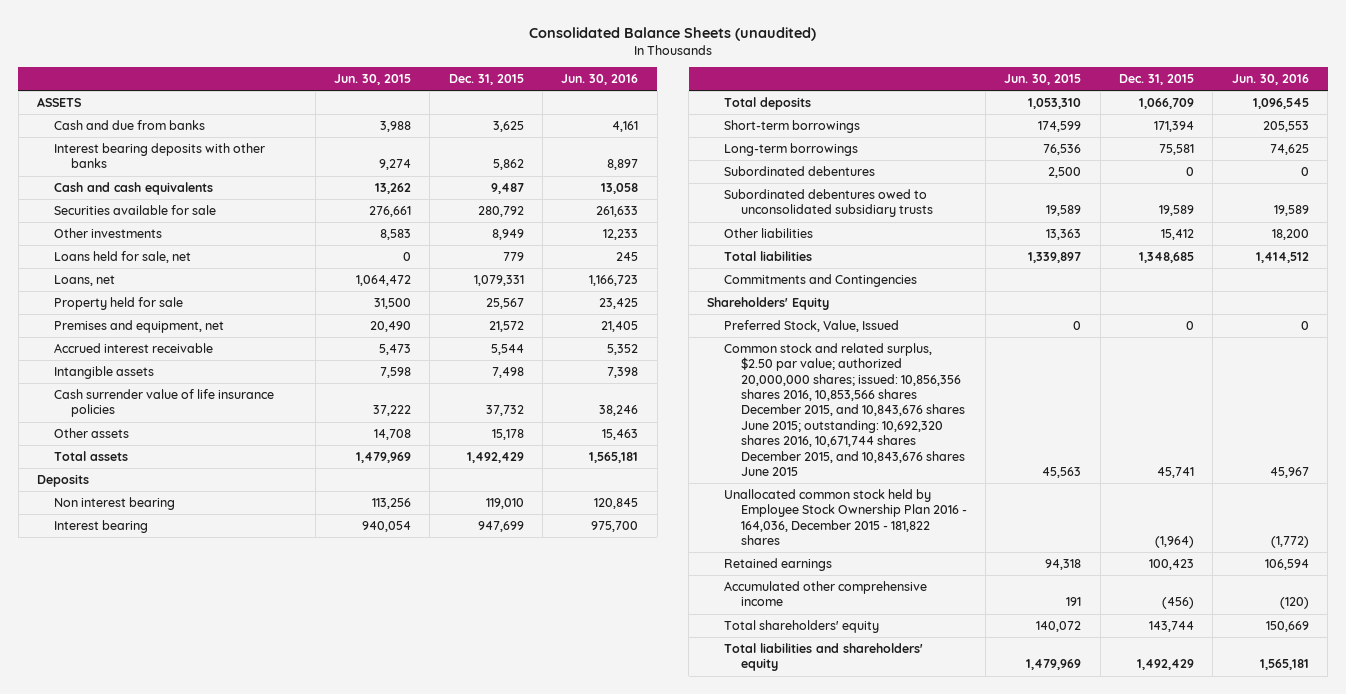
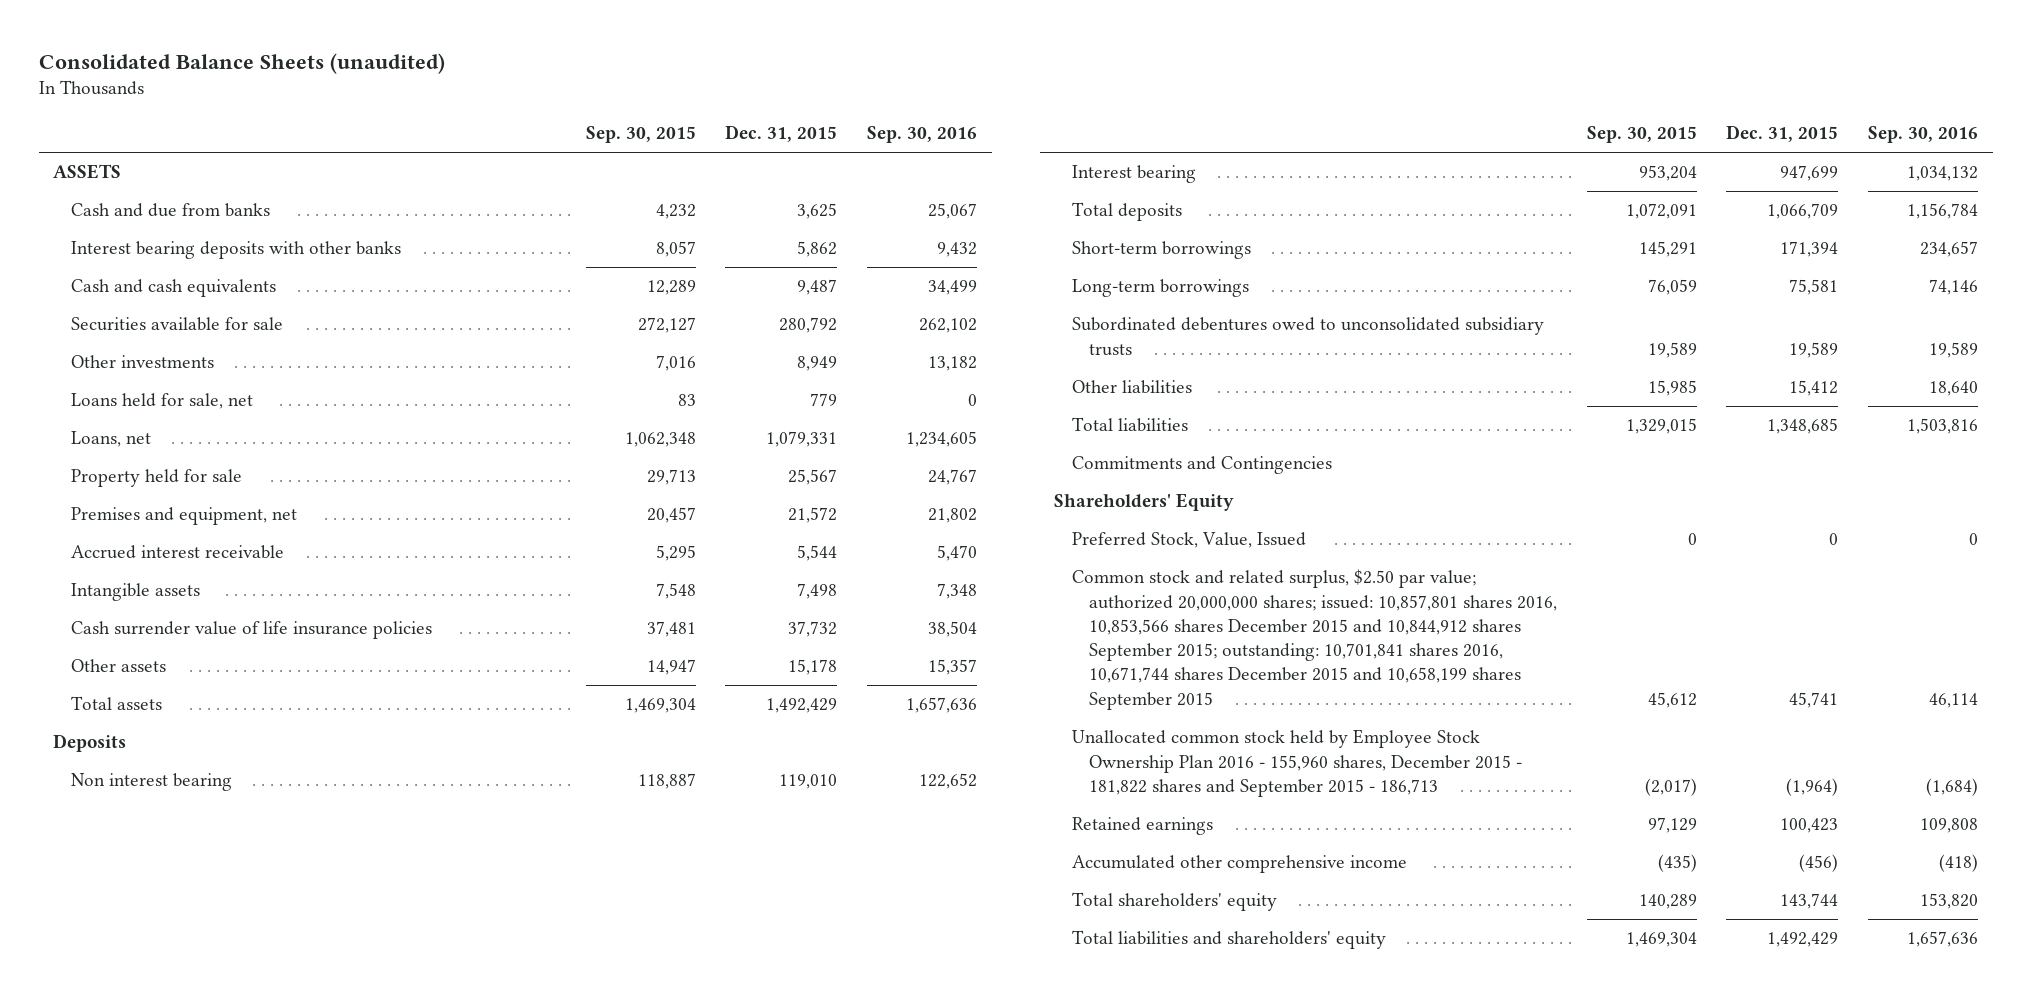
[334,74,412,86] Jun. 30, 2015 -> none
[561,74,639,86] Jun. 30, 2016 -> none
none -> [585,126,696,144] Sep. 30, 2015
none -> [866,126,977,144] Sep. 30, 2016
[724,166,876,177] Subordinated debentures -> none
[724,343,965,476] Common stock and related surplus, $2.50 par value; authorized 20,000,000 shares; issued: 10,856,356 shares 2016, 10,853,566 shares December 2015, and 10,843,676 shares June 2015; outstanding: 10,692,320 shares 2016, 10,671,744 shares December 2015, and 10,843,676 shares June 2015 -> [1071,569,1558,710] Common stock and related surplus, $2.50 par value; authorized 20,000,000 shares; issued: 10,857,801 shares 2016, 10,853,566 shares December 2015 and 10,844,912 shares September 2015; outstanding: 10,701,841 shares 2016, 10,671,744 shares December 2015 and 10,658,199 shares September 2015
[724,489,967,546] Unallocated common stock held by Employee Stock Ownership Plan 2016 - 164,036, December 2015 - 181,822 shares -> [1071,729,1523,797] Unallocated common stock held by Employee Stock Ownership Plan 2016 - 155,960 shares, December 2015 - 181,822 shares and September 2015 - 186,713

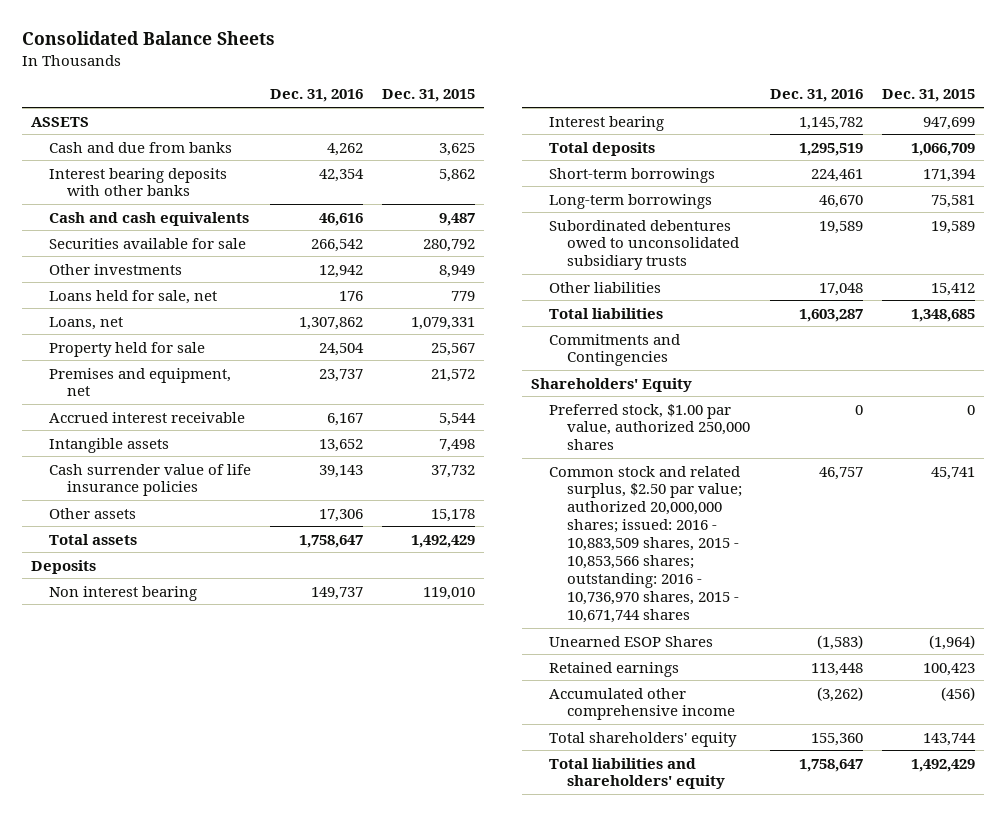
[38,52,445,74] Consolidated Balance Sheets (unaudited) -> [22,31,276,46] Consolidated Balance Sheets
[585,126,696,144] Sep. 30, 2015 -> none
[866,126,977,144] Sep. 30, 2016 -> none
none -> [270,89,364,103] Dec. 31, 2016
[1071,532,1306,549] Preferred Stock, Value, Issued -> [549,403,751,451] Preferred stock, $1.00 par value, authorized 250,000 shares
[1071,569,1558,710] Common stock and related surplus, $2.50 par value; authorized 20,000,000 shares; issued: 10,857,801 shares 2016, 10,853,566 shares December 2015 and 10,844,912 shares September 2015; outstanding: 10,701,841 shares 2016, 10,671,744 shares December 2015 and 10,658,199 shares September 2015 -> [549,465,743,623] Common stock and related surplus, $2.50 par value; authorized 20,000,000 shares; issued: 2016 - 10,883,509 shares, 2015 - 10,853,566 shares; outstanding: 2016 - 10,736,970 shares, 2015 - 10,671,744 shares
[1071,729,1523,797] Unallocated common stock held by Employee Stock Ownership Plan 2016 - 155,960 shares, December 2015 - 181,822 shares and September 2015 - 186,713 -> [549,635,714,647] Unearned ESOP Shares

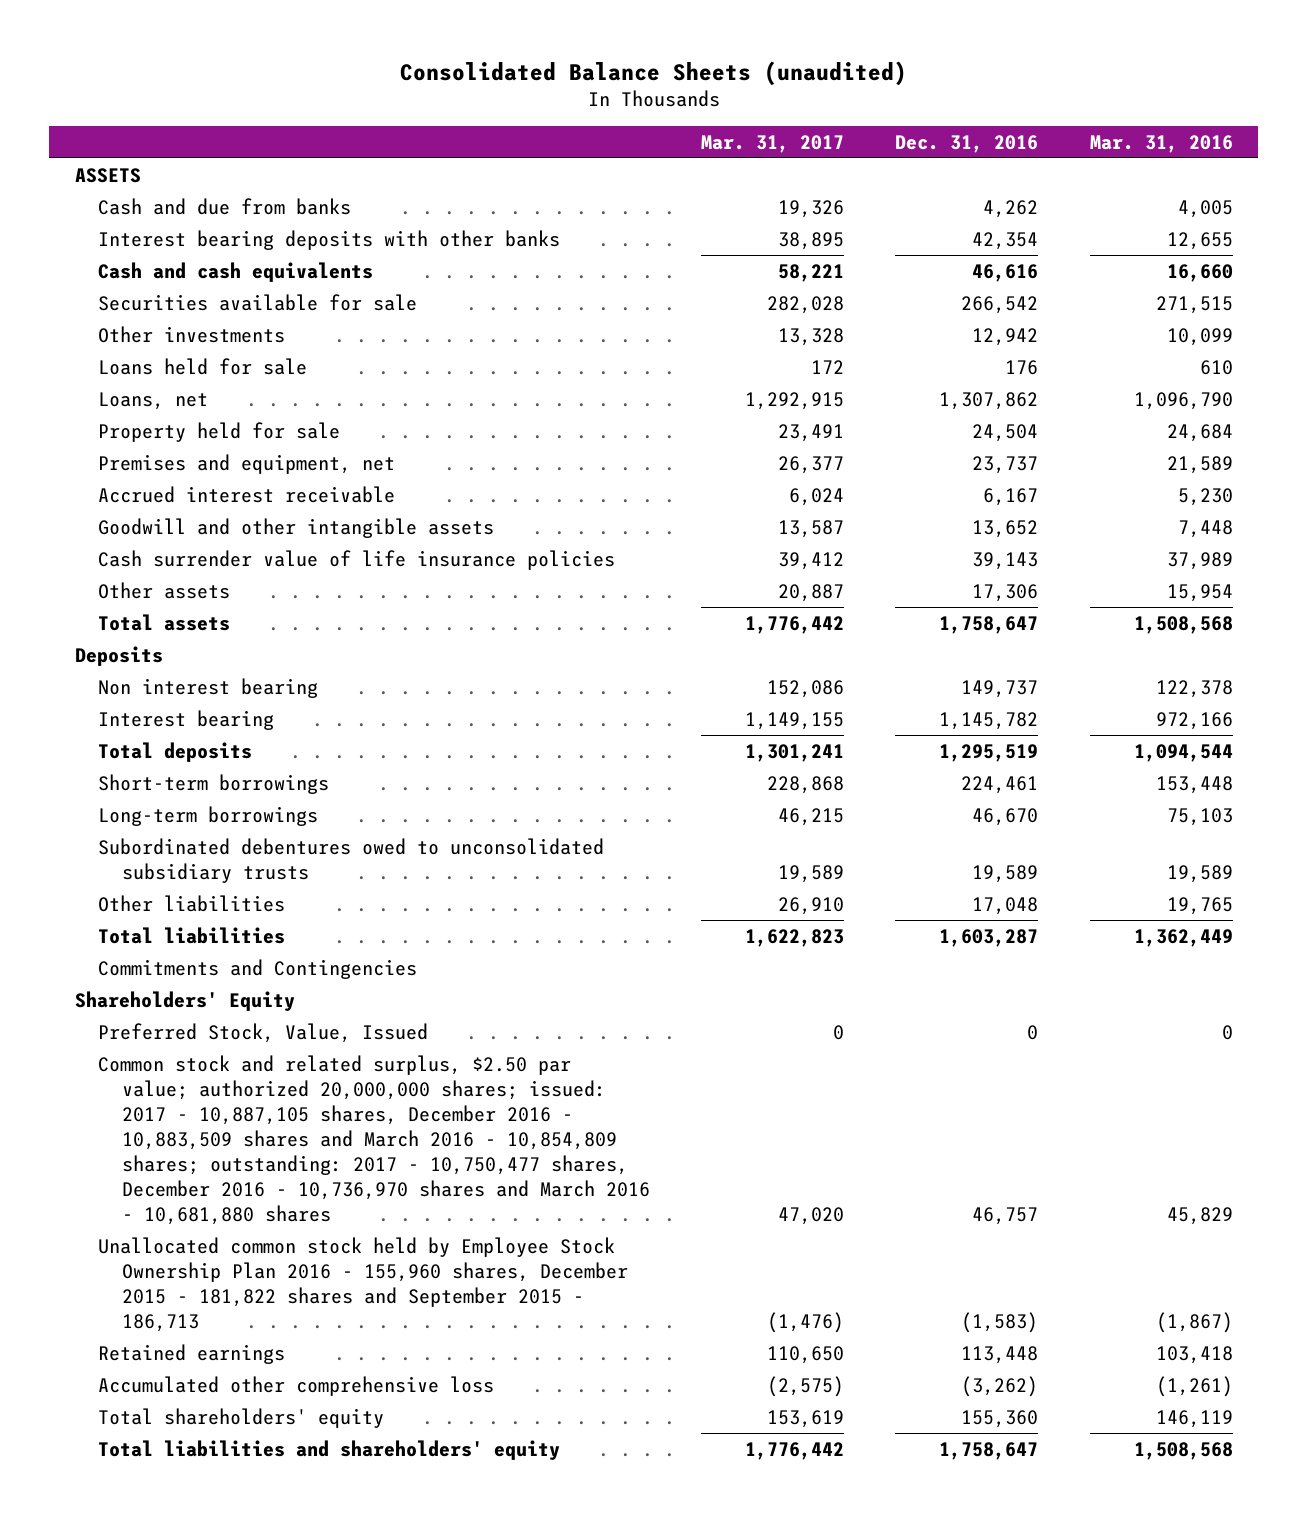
[22,31,276,46] Consolidated Balance Sheets -> [399,60,907,86] Consolidated Balance Sheets (unaudited)
[381,89,475,103] Dec. 31, 2015 -> none
none -> [700,134,844,153] Mar. 31, 2017
none -> [1089,134,1233,153] Mar. 31, 2016
[49,289,218,304] Loans held for sale, net -> [98,357,308,375] Loans held for sale
[49,437,170,453] Intangible assets -> [98,517,495,538] Goodwill and other intangible assets
[549,403,751,451] Preferred stock, $1.00 par value, authorized 250,000 shares -> [98,1022,429,1043] Preferred Stock, Value, Issued
[549,465,743,623] Common stock and related surplus, $2.50 par value; authorized 20,000,000 shares; issued: 2016 - 10,883,509 shares, 2015 - 10,853,566 shares; outstanding: 2016 - 10,736,970 shares, 2015 - 10,671,744 shares -> [98,1054,650,1225] Common stock and related surplus, $2.50 par value; authorized 20,000,000 shares; issued: 2017 - 10,887,105 shares, December 2016 - 10,883,509 shares and March 2016 - 10,854,809 shares; outstanding: 2017 - 10,750,477 shares, December 2016 - 10,736,970 shares and March 2016 - 10,681,880 shares
[549,635,714,647] Unearned ESOP Shares -> [98,1236,628,1332] Unallocated common stock held by Employee Stock Ownership Plan 2016 - 155,960 shares, December 2015 - 181,822 shares and September 2015 - 186,713
[549,687,736,721] Accumulated other comprehensive income -> [98,1375,495,1396] Accumulated other comprehensive loss

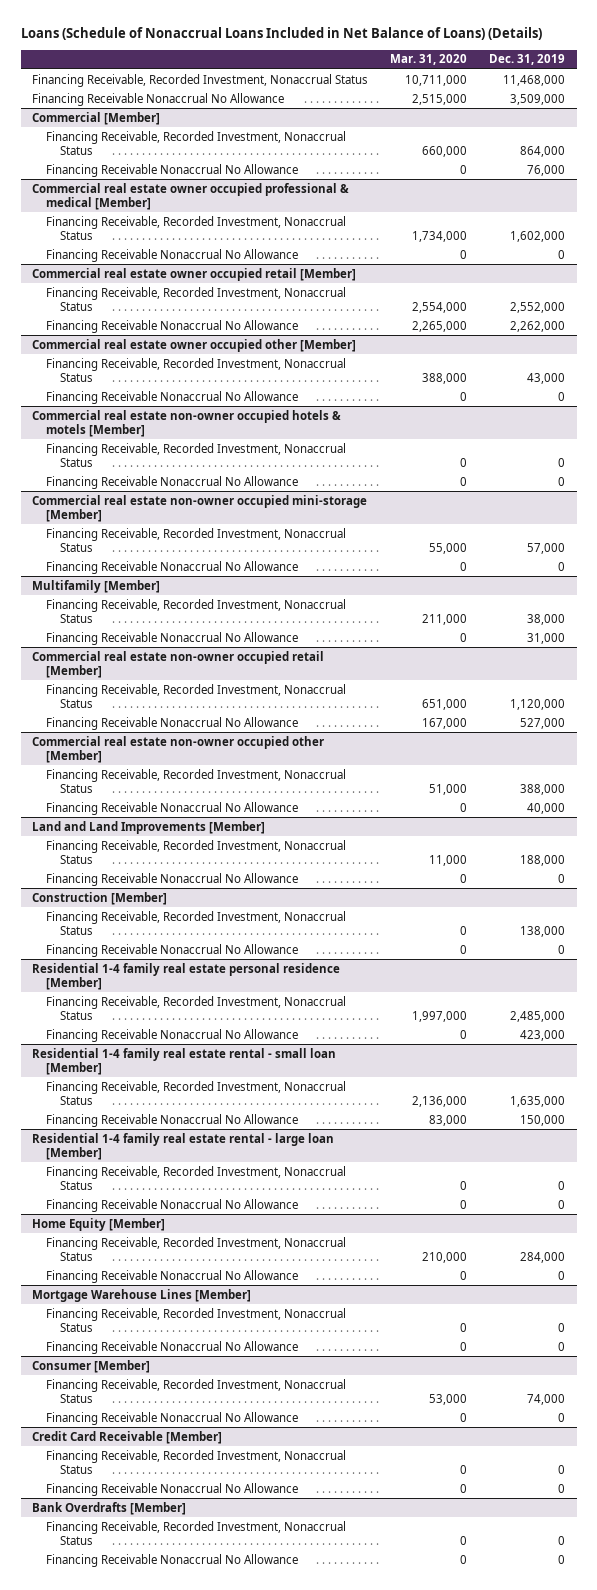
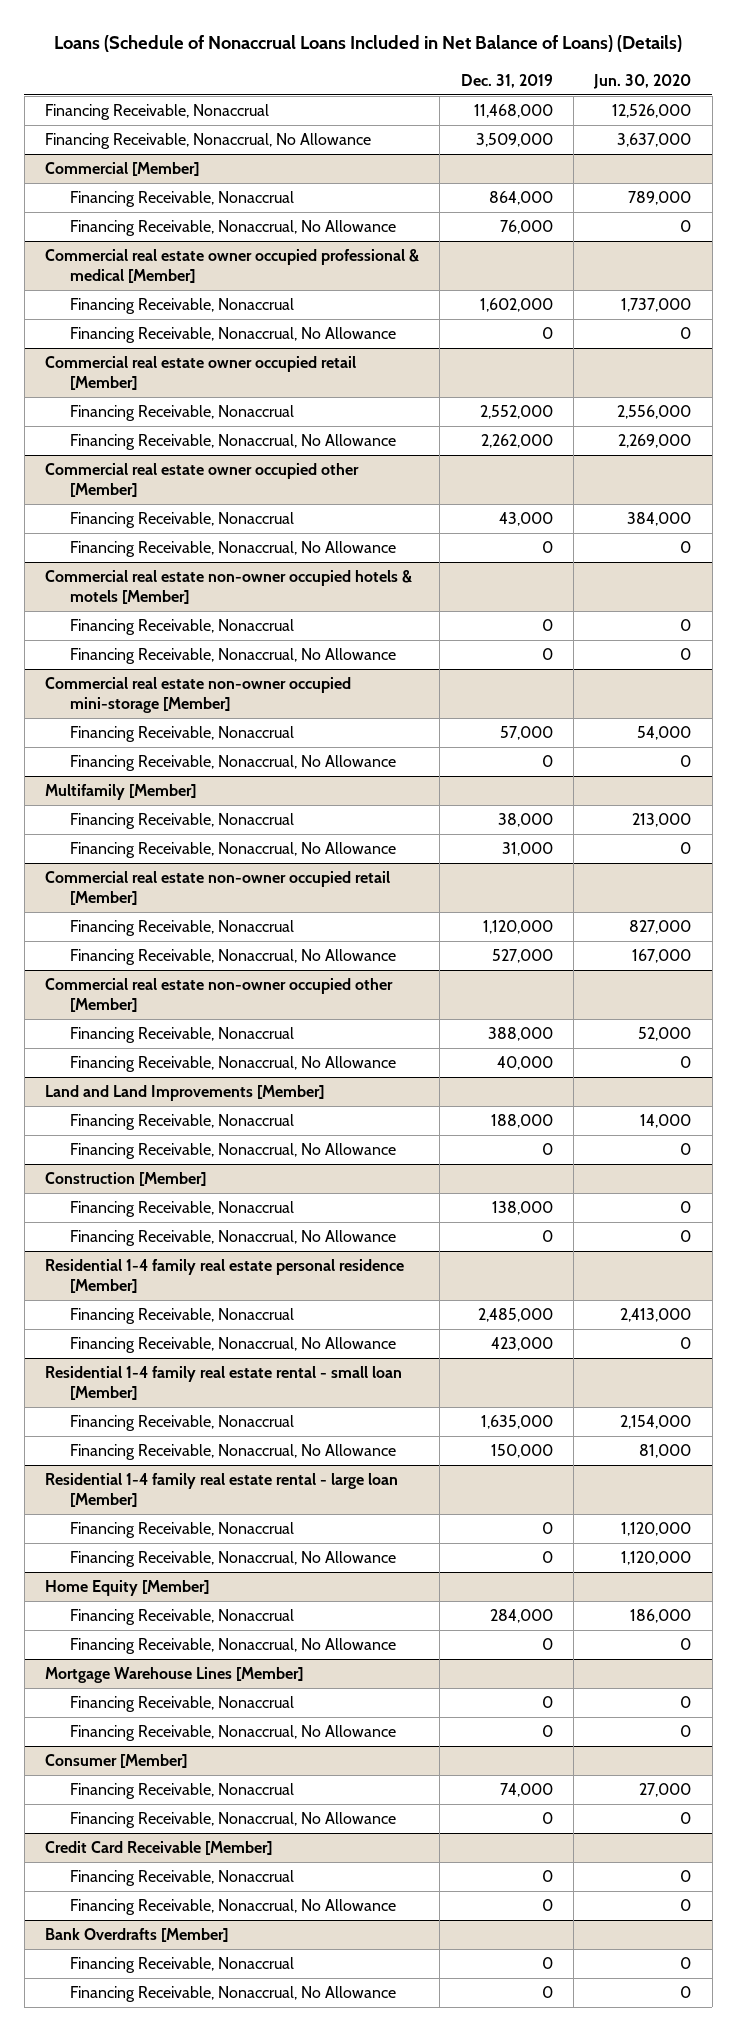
[390,54,468,66] Mar. 31, 2020 -> none
none -> [593,73,692,89] Jun. 30, 2020
[31,73,368,87] Financing Receivable, Recorded Investment, Nonaccrual Status -> [45,104,270,121] Financing Receivable, Nonaccrual
[31,92,284,106] Financing Receivable Nonaccrual No Allowance -> [45,133,372,150] Financing Receivable, Nonaccrual, No Allowance
[45,130,346,155] Financing Receivable, Recorded Investment, Nonaccrual Status -> [70,191,295,208] Financing Receivable, Nonaccrual
[45,163,298,177] Financing Receivable Nonaccrual No Allowance -> [70,220,397,237] Financing Receivable, Nonaccrual, No Allowance
[45,215,346,240] Financing Receivable, Recorded Investment, Nonaccrual Status -> [70,298,295,315] Financing Receivable, Nonaccrual
[45,248,298,262] Financing Receivable Nonaccrual No Allowance -> [70,327,397,344] Financing Receivable, Nonaccrual, No Allowance
[45,286,346,311] Financing Receivable, Recorded Investment, Nonaccrual Status -> [70,405,295,422] Financing Receivable, Nonaccrual
[45,319,298,333] Financing Receivable Nonaccrual No Allowance -> [70,434,397,451] Financing Receivable, Nonaccrual, No Allowance
[45,357,346,382] Financing Receivable, Recorded Investment, Nonaccrual Status -> [70,512,295,529] Financing Receivable, Nonaccrual
[45,390,298,404] Financing Receivable Nonaccrual No Allowance -> [70,541,397,558] Financing Receivable, Nonaccrual, No Allowance
[45,442,346,467] Financing Receivable, Recorded Investment, Nonaccrual Status -> [70,619,295,636] Financing Receivable, Nonaccrual
[45,475,298,489] Financing Receivable Nonaccrual No Allowance -> [70,648,397,665] Financing Receivable, Nonaccrual, No Allowance
[45,527,346,552] Financing Receivable, Recorded Investment, Nonaccrual Status -> [70,726,295,743] Financing Receivable, Nonaccrual
[45,560,298,574] Financing Receivable Nonaccrual No Allowance -> [70,755,397,772] Financing Receivable, Nonaccrual, No Allowance
[45,598,346,623] Financing Receivable, Recorded Investment, Nonaccrual Status -> [70,813,295,830] Financing Receivable, Nonaccrual
[45,631,298,645] Financing Receivable Nonaccrual No Allowance -> [70,842,397,859] Financing Receivable, Nonaccrual, No Allowance
[45,683,346,708] Financing Receivable, Recorded Investment, Nonaccrual Status -> [70,920,295,937] Financing Receivable, Nonaccrual
[45,716,298,730] Financing Receivable Nonaccrual No Allowance -> [70,949,397,966] Financing Receivable, Nonaccrual, No Allowance
[45,768,346,793] Financing Receivable, Recorded Investment, Nonaccrual Status -> [70,1027,295,1044] Financing Receivable, Nonaccrual
[45,801,298,815] Financing Receivable Nonaccrual No Allowance -> [70,1056,397,1073] Financing Receivable, Nonaccrual, No Allowance
[45,839,346,864] Financing Receivable, Recorded Investment, Nonaccrual Status -> [70,1114,295,1131] Financing Receivable, Nonaccrual
[45,872,298,886] Financing Receivable Nonaccrual No Allowance -> [70,1143,397,1160] Financing Receivable, Nonaccrual, No Allowance
[45,910,346,935] Financing Receivable, Recorded Investment, Nonaccrual Status -> [70,1201,295,1218] Financing Receivable, Nonaccrual
[45,943,298,957] Financing Receivable Nonaccrual No Allowance -> [70,1230,397,1247] Financing Receivable, Nonaccrual, No Allowance
[45,995,346,1020] Financing Receivable, Recorded Investment, Nonaccrual Status -> [70,1308,295,1325] Financing Receivable, Nonaccrual
[45,1028,298,1042] Financing Receivable Nonaccrual No Allowance -> [70,1337,397,1354] Financing Receivable, Nonaccrual, No Allowance
[45,1080,346,1105] Financing Receivable, Recorded Investment, Nonaccrual Status -> [70,1415,295,1432] Financing Receivable, Nonaccrual
[45,1113,298,1127] Financing Receivable Nonaccrual No Allowance -> [70,1444,397,1461] Financing Receivable, Nonaccrual, No Allowance
[45,1165,346,1190] Financing Receivable, Recorded Investment, Nonaccrual Status -> [70,1522,295,1539] Financing Receivable, Nonaccrual
[45,1198,298,1212] Financing Receivable Nonaccrual No Allowance -> [70,1551,397,1568] Financing Receivable, Nonaccrual, No Allowance
[45,1236,346,1261] Financing Receivable, Recorded Investment, Nonaccrual Status -> [70,1609,295,1626] Financing Receivable, Nonaccrual
[45,1269,298,1283] Financing Receivable Nonaccrual No Allowance -> [70,1638,397,1655] Financing Receivable, Nonaccrual, No Allowance
[45,1307,346,1332] Financing Receivable, Recorded Investment, Nonaccrual Status -> [70,1696,295,1713] Financing Receivable, Nonaccrual
[45,1340,298,1354] Financing Receivable Nonaccrual No Allowance -> [70,1725,397,1742] Financing Receivable, Nonaccrual, No Allowance
[45,1378,346,1403] Financing Receivable, Recorded Investment, Nonaccrual Status -> [70,1783,295,1800] Financing Receivable, Nonaccrual
[45,1411,298,1425] Financing Receivable Nonaccrual No Allowance -> [70,1812,397,1829] Financing Receivable, Nonaccrual, No Allowance
[45,1449,346,1474] Financing Receivable, Recorded Investment, Nonaccrual Status -> [70,1870,295,1887] Financing Receivable, Nonaccrual
[45,1482,298,1496] Financing Receivable Nonaccrual No Allowance -> [70,1899,397,1916] Financing Receivable, Nonaccrual, No Allowance
[45,1520,346,1545] Financing Receivable, Recorded Investment, Nonaccrual Status -> [70,1957,295,1974] Financing Receivable, Nonaccrual
[45,1553,298,1567] Financing Receivable Nonaccrual No Allowance -> [70,1986,397,2003] Financing Receivable, Nonaccrual, No Allowance

